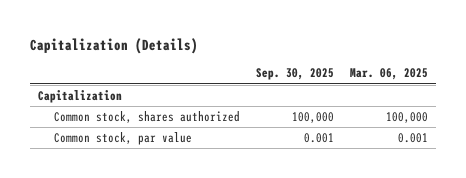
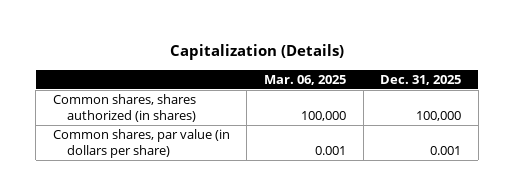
[255,68,334,81] Sep. 30, 2025 -> none
none -> [380,74,462,85] Dec. 31, 2025
[37,90,122,104] Capitalization -> none
[54,111,241,124] Common stock, shares authorized -> [52,94,196,122] Common shares, shares authorized (in shares)
[54,132,193,146] Common stock, par value -> [52,129,230,158] Common shares, par value (in dollars per share)

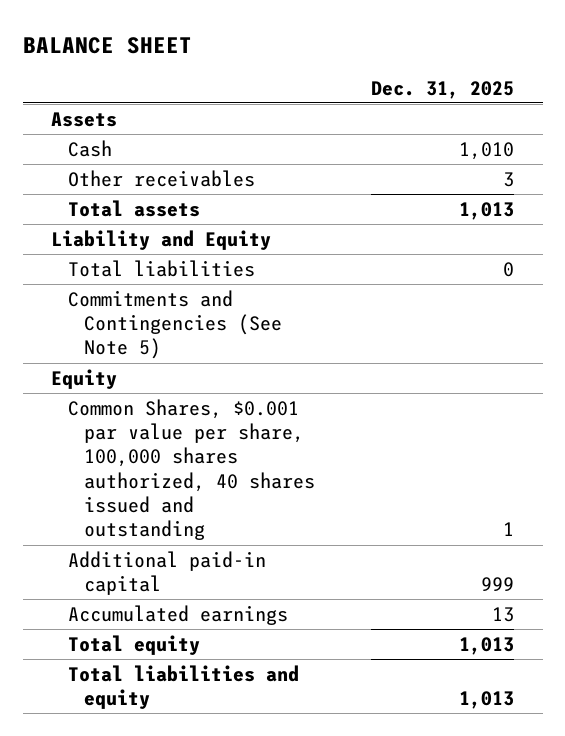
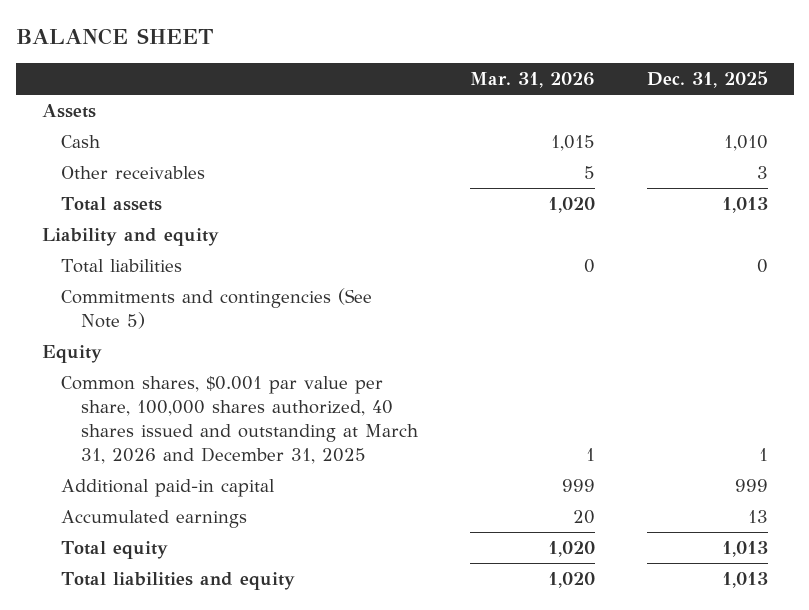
none -> [470,71,596,88] Mar. 31, 2026
[50,229,271,250] Liability and Equity -> [41,227,219,246] Liability and equity
[67,289,283,360] Commitments and Contingencies (See Note 5) -> [61,287,373,329] Commitments and contingencies (See Note 5)
[67,398,316,541] Common Shares, $0.001 par value per share, 100,000 shares authorized, 40 shares issued and outstanding -> [61,375,419,464] Common shares, $0.001 par value per share, 100,000 shares authorized, 40 shares issued and outstanding at March 31, 2026 and December 31, 2025

